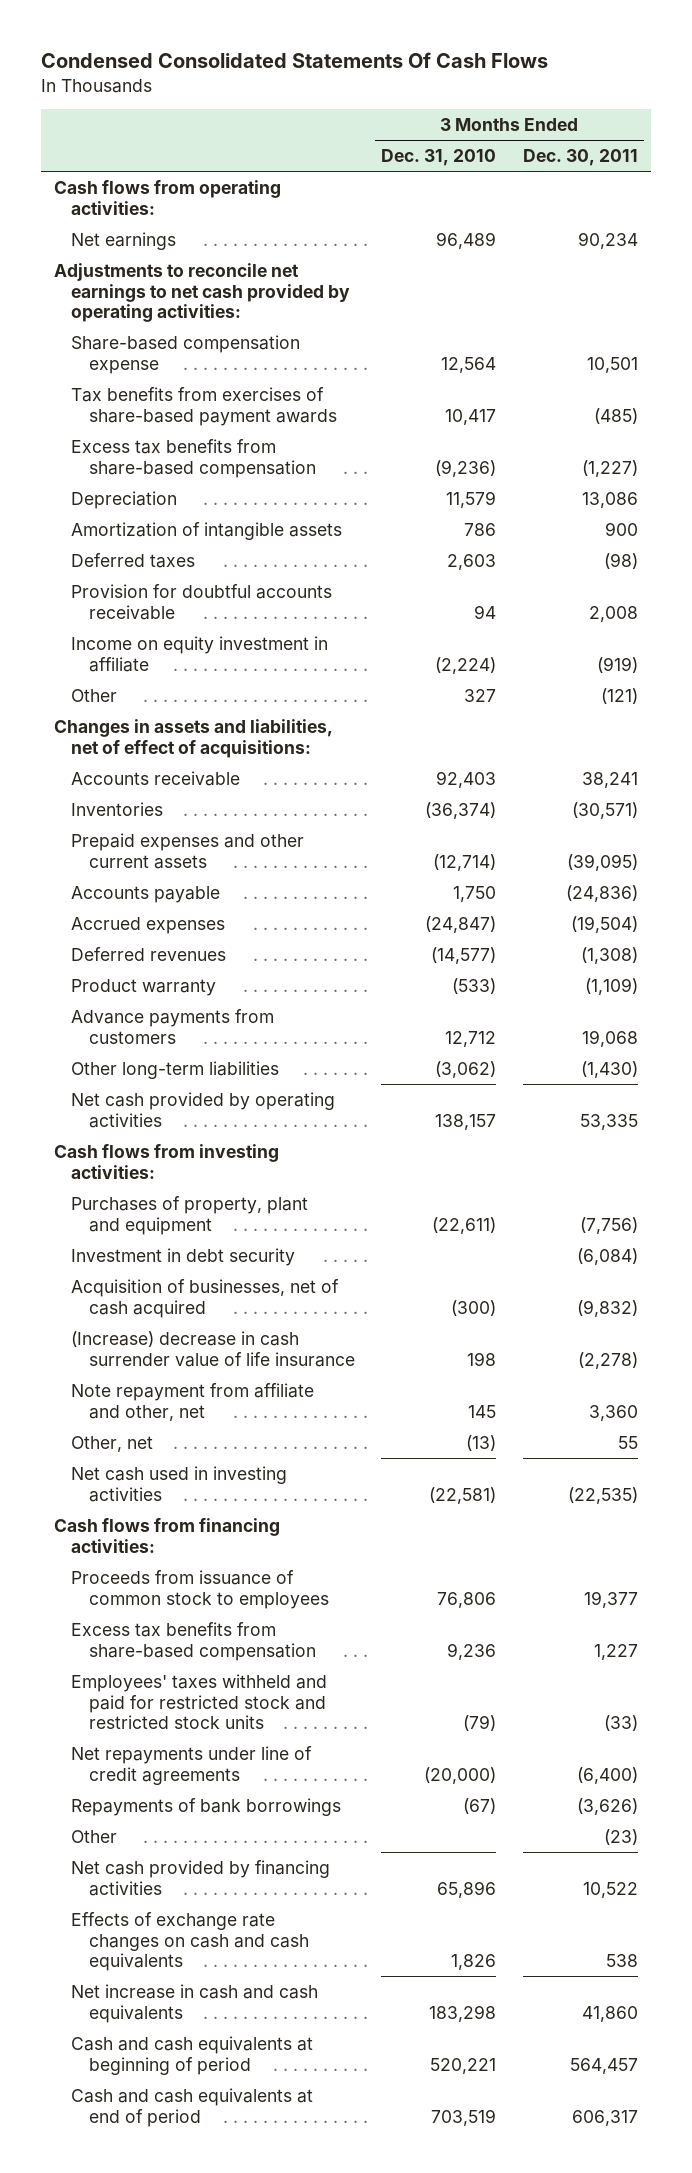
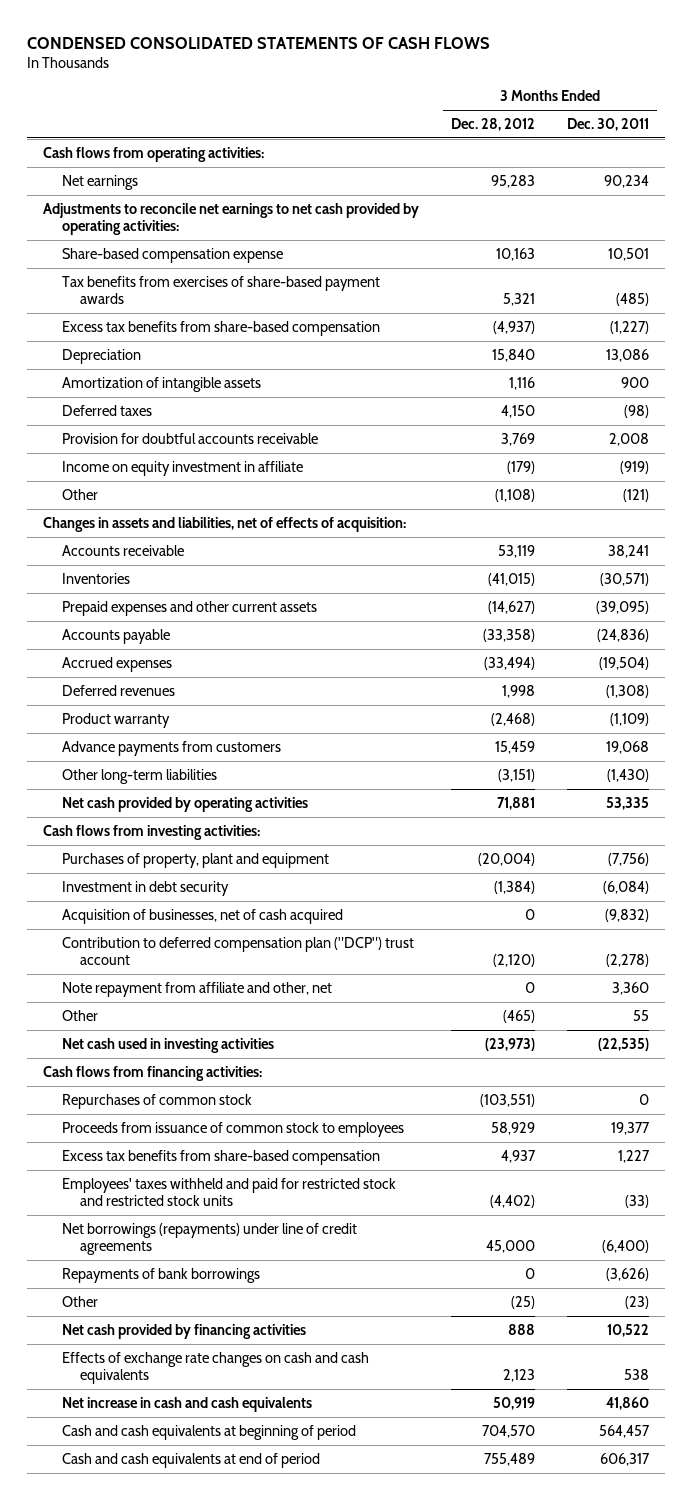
[40,52,548,69] Condensed Consolidated Statements Of Cash Flows -> [26,37,490,50] CONDENSED CONSOLIDATED STATEMENTS OF CASH FLOWS
[381,148,497,166] Dec. 31, 2010 -> none
none -> [451,117,536,131] Dec. 28, 2012
[54,718,334,758] Changes in assets and liabilities, net of effect of acquisitions: -> [42,516,406,532] Changes in assets and liabilities, net of effects of acquisition:
[71,1330,355,1367] (Increase) decrease in cash surrender value of life insurance -> [61,936,414,966] Contribution to deferred compensation plan ("DCP") trust account
[71,1435,154,1452] Other, net -> [61,1009,98,1021] Other
none -> [61,1093,252,1109] Repurchases of common stock
[71,1745,313,1785] Net repayments under line of credit agreements -> [61,1222,357,1256] Net borrowings (repayments) under line of credit agreements

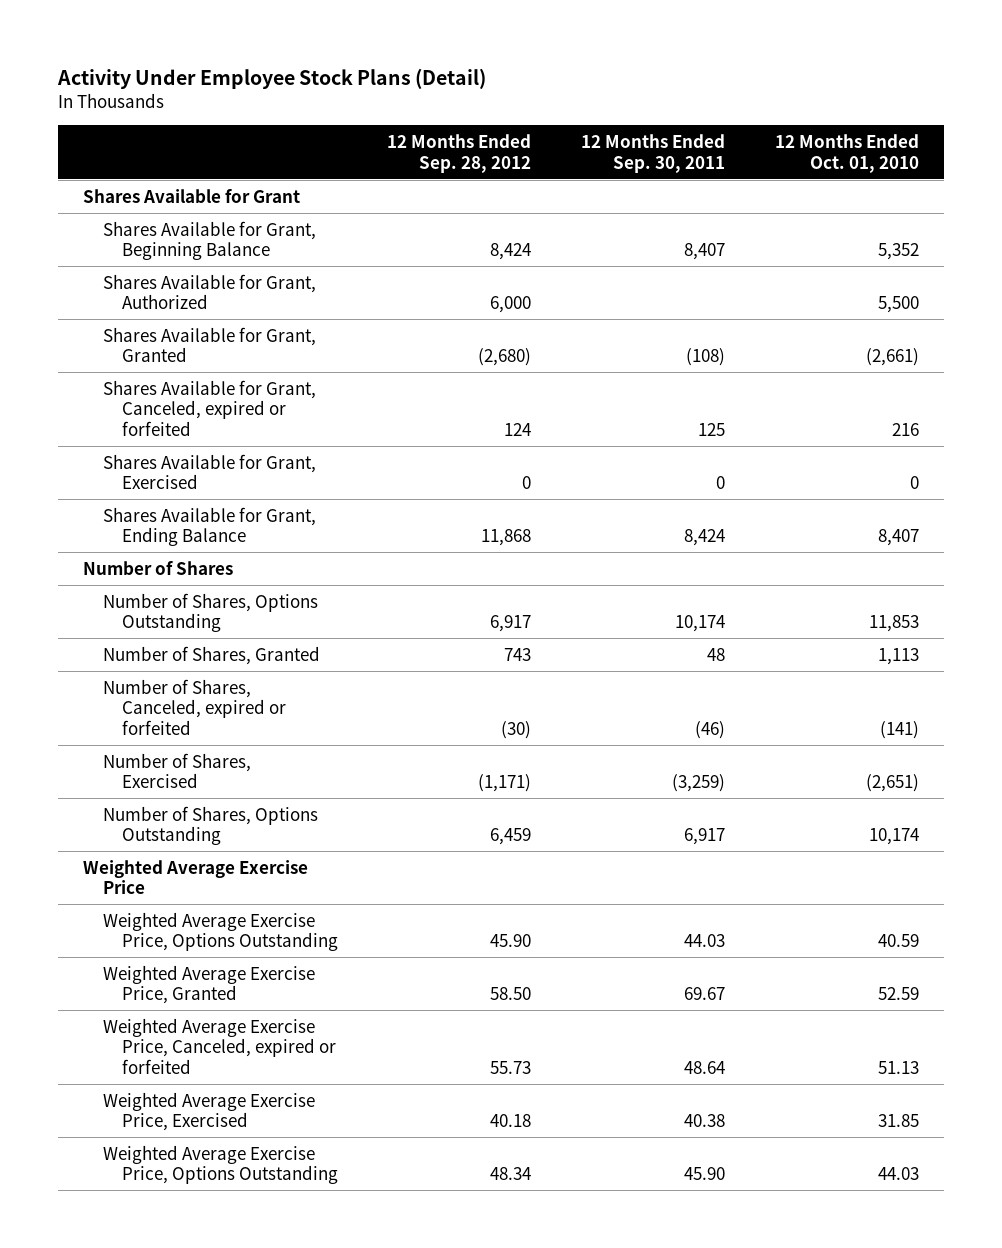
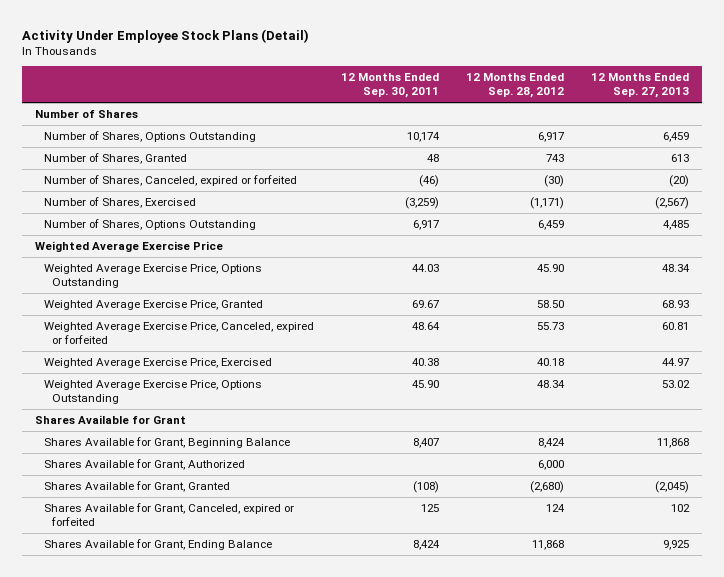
[774,133,919,173] 12 Months Ended Oct. 01, 2010 -> none
none -> [590,72,689,99] 12 Months Ended Sep. 27, 2013
[102,453,316,490] Shares Available for Grant, Exercised -> none
[83,188,301,203] Shares Available for Grant -> [35,414,187,424] Shares Available for Grant
[102,220,316,261] Shares Available for Grant, Beginning Balance -> [43,436,290,448] Shares Available for Grant, Beginning Balance
[102,273,316,310] Shares Available for Grant, Authorized -> [43,458,245,470] Shares Available for Grant, Authorized
[102,326,316,363] Shares Available for Grant, Granted -> [43,480,230,492] Shares Available for Grant, Granted
[102,379,316,436] Shares Available for Grant, Canceled, expired or forfeited -> [43,502,294,527] Shares Available for Grant, Canceled, expired or forfeited
[102,506,316,547] Shares Available for Grant, Ending Balance -> [43,538,272,550] Shares Available for Grant, Ending Balance

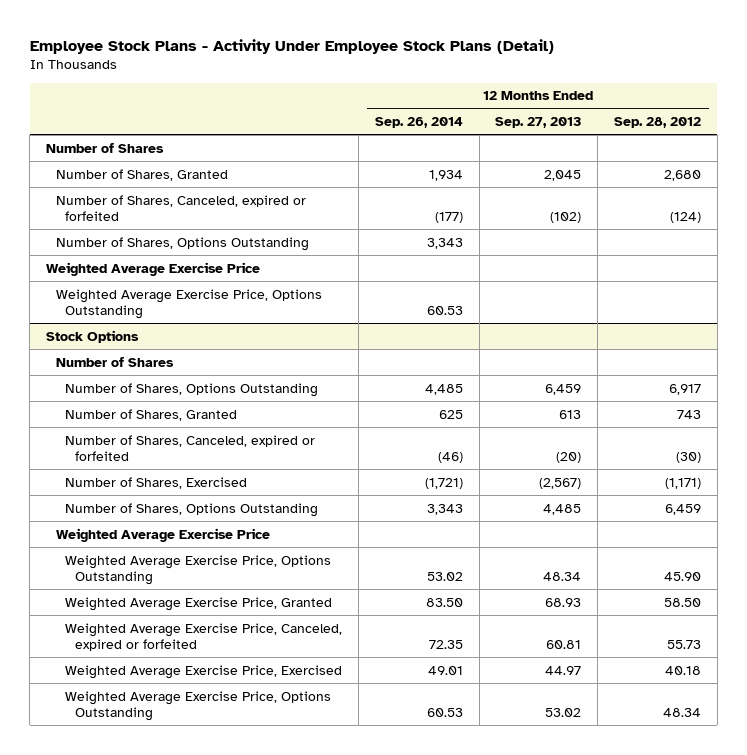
[21,28,309,43] Activity Under Employee Stock Plans (Detail) -> [29,38,554,54] Employee Stock Plans - Activity Under Employee Stock Plans (Detail)
[340,72,439,99] 12 Months Ended Sep. 30, 2011 -> none
none -> [374,117,463,129] Sep. 26, 2014
none -> [55,168,228,181] Number of Shares, Granted
none -> [55,194,306,221] Number of Shares, Canceled, expired or forfeited
none -> [55,236,309,251] Number of Shares, Options Outstanding
none -> [45,261,260,276] Weighted Average Exercise Price
none -> [55,288,322,319] Weighted Average Exercise Price, Options Outstanding
none -> [45,329,139,343] Stock Options
none -> [55,356,174,367] Number of Shares
[35,414,187,424] Shares Available for Grant -> none
[43,436,290,448] Shares Available for Grant, Beginning Balance -> none
[43,458,245,470] Shares Available for Grant, Authorized -> none
[43,480,230,492] Shares Available for Grant, Granted -> none
[43,502,294,527] Shares Available for Grant, Canceled, expired or forfeited -> none
[43,538,272,550] Shares Available for Grant, Ending Balance -> none

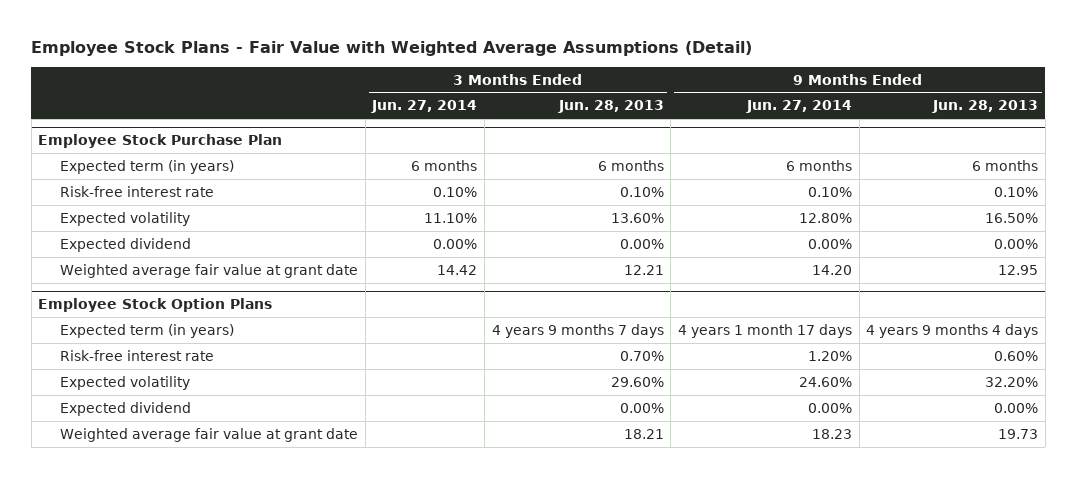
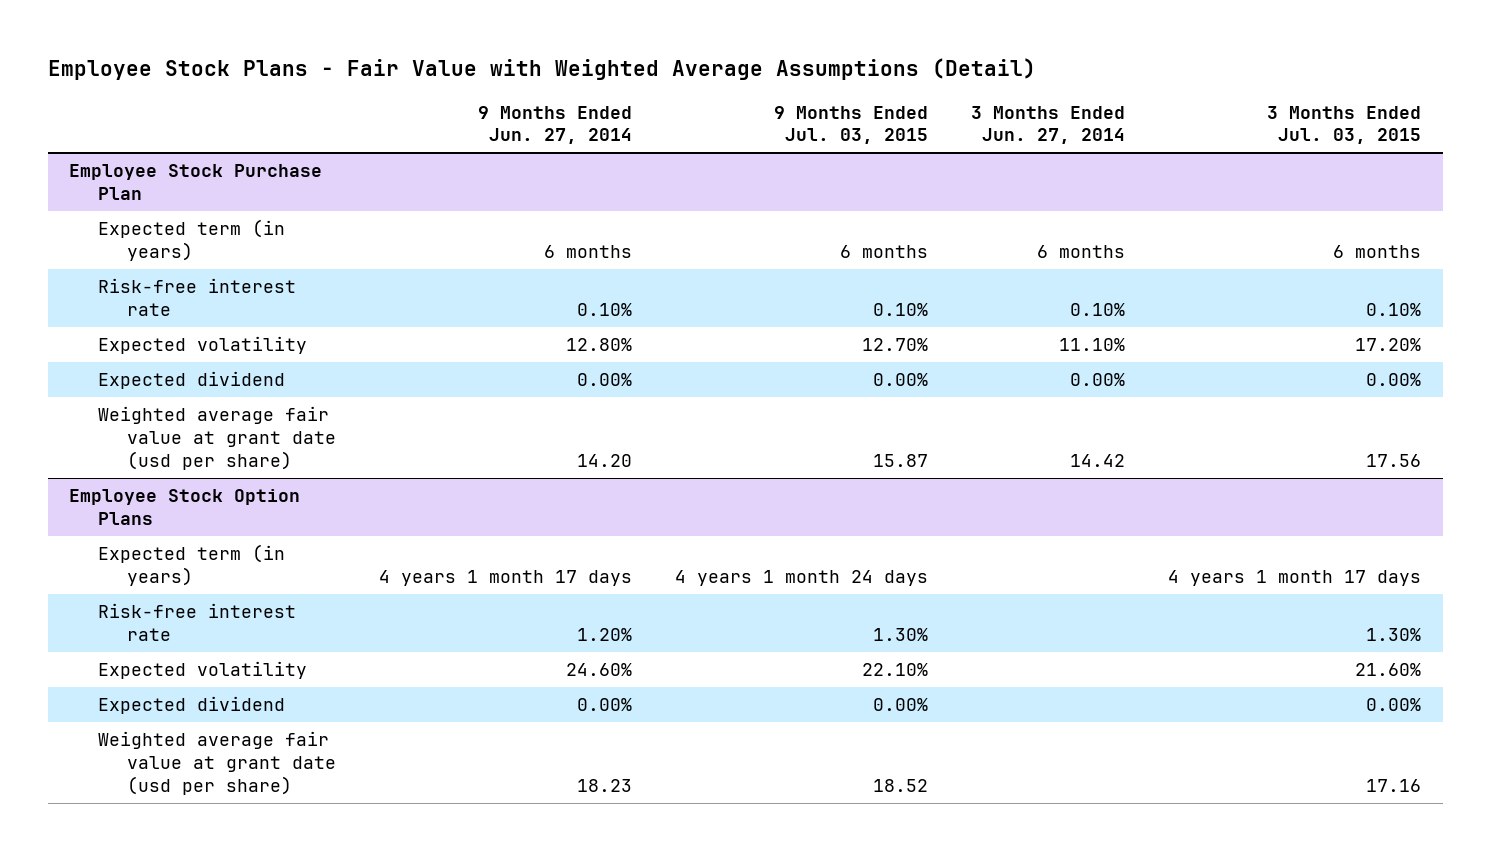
[557,100,664,114] Jun. 28, 2013 -> none
[932,100,1039,114] Jun. 28, 2013 -> none
none -> [773,105,928,145] 9 Months Ended Jul. 03, 2015
none -> [1267,105,1422,145] 3 Months Ended Jul. 03, 2015
[60,263,359,278] Weighted average fair value at grant date -> [98,406,336,470] Weighted average fair value at grant date (usd per share)
[60,427,359,442] Weighted average fair value at grant date -> [98,731,336,795] Weighted average fair value at grant date (usd per share)

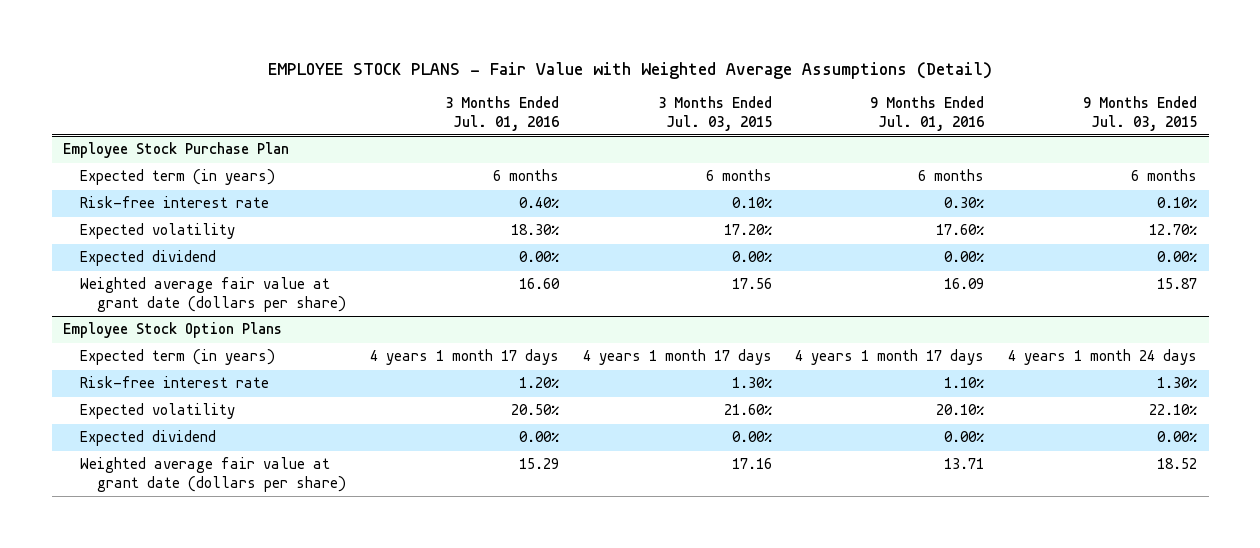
[47,58,1036,81] Employee Stock Plans - Fair Value with Weighted Average Assumptions (Detail) -> [268,61,993,79] EMPLOYEE STOCK PLANS - Fair Value with Weighted Average Assumptions (Detail)
[477,105,632,145] 9 Months Ended Jun. 27, 2014 -> none
[971,105,1126,145] 3 Months Ended Jun. 27, 2014 -> none
none -> [444,96,559,131] 3 Months Ended Jul. 01, 2016
none -> [870,96,985,131] 9 Months Ended Jul. 01, 2016
[98,406,336,470] Weighted average fair value at grant date (usd per share) -> [80,277,347,312] Weighted average fair value at grant date (dollars per share)
[98,731,336,795] Weighted average fair value at grant date (usd per share) -> [80,457,347,492] Weighted average fair value at grant date (dollars per share)

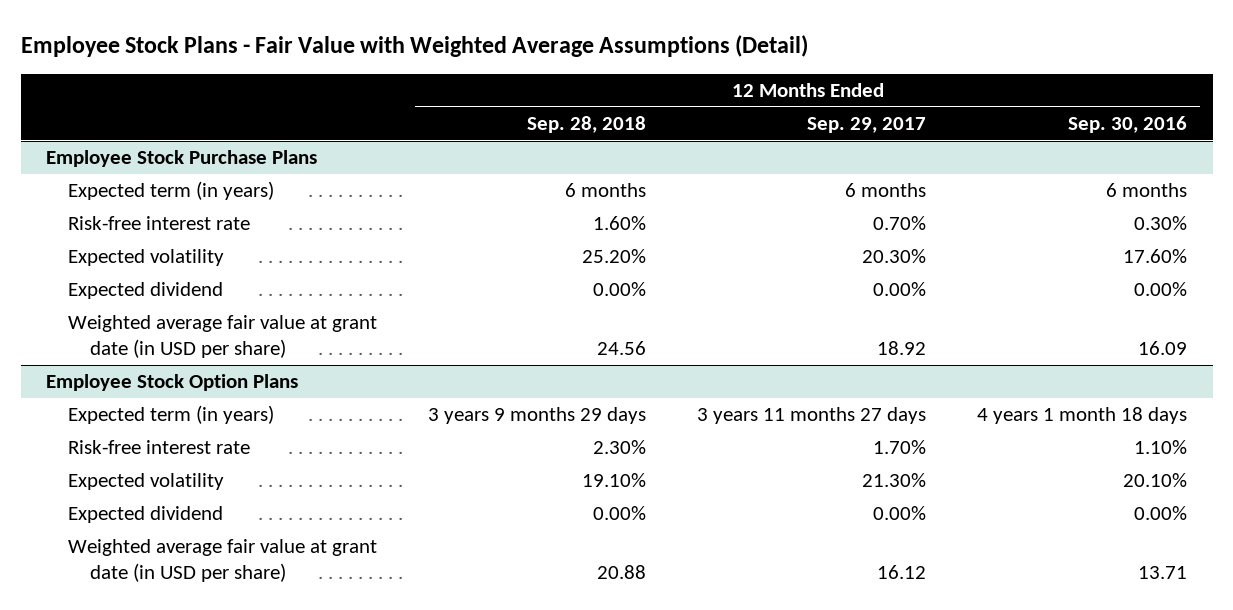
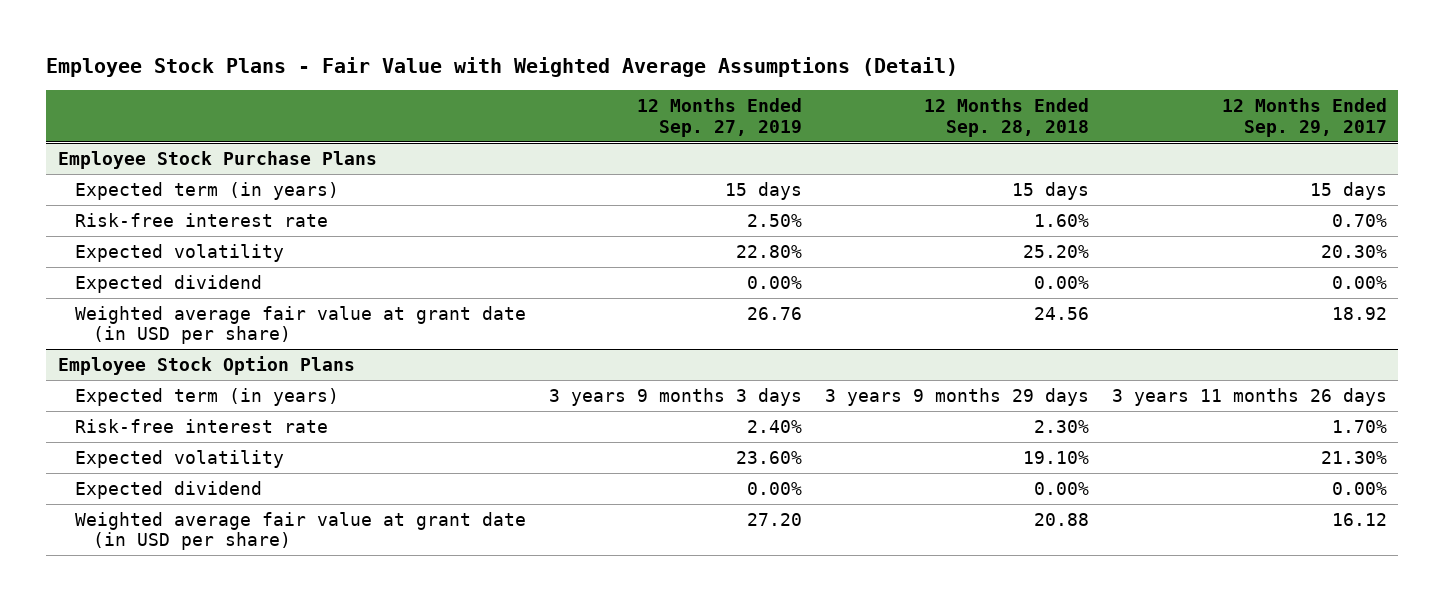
[1068,116,1188,134] Sep. 30, 2016 -> none
none -> [637,97,803,137] 12 Months Ended Sep. 27, 2019
[565,183,647,198] 6 months -> [1011,181,1089,200] 15 days
[845,183,927,198] 6 months -> [1309,181,1387,200] 15 days
[697,407,927,425] 3 years 11 months 27 days -> [1111,387,1387,406] 3 years 11 months 26 days

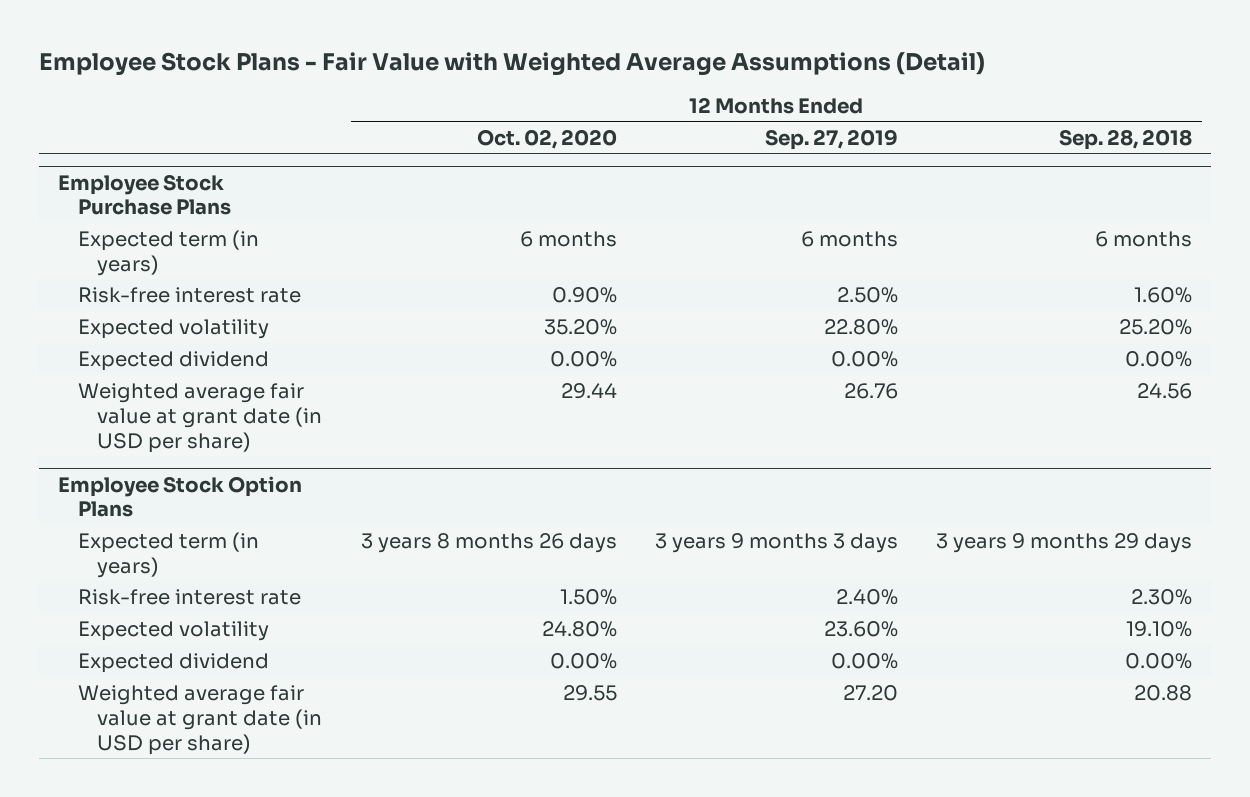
[1221,97,1387,137] 12 Months Ended Sep. 29, 2017 -> none
none -> [476,128,617,149] Oct. 02, 2020
[725,181,803,200] 15 days -> [800,231,898,248] 6 months
[1011,181,1089,200] 15 days -> [1095,231,1193,248] 6 months

